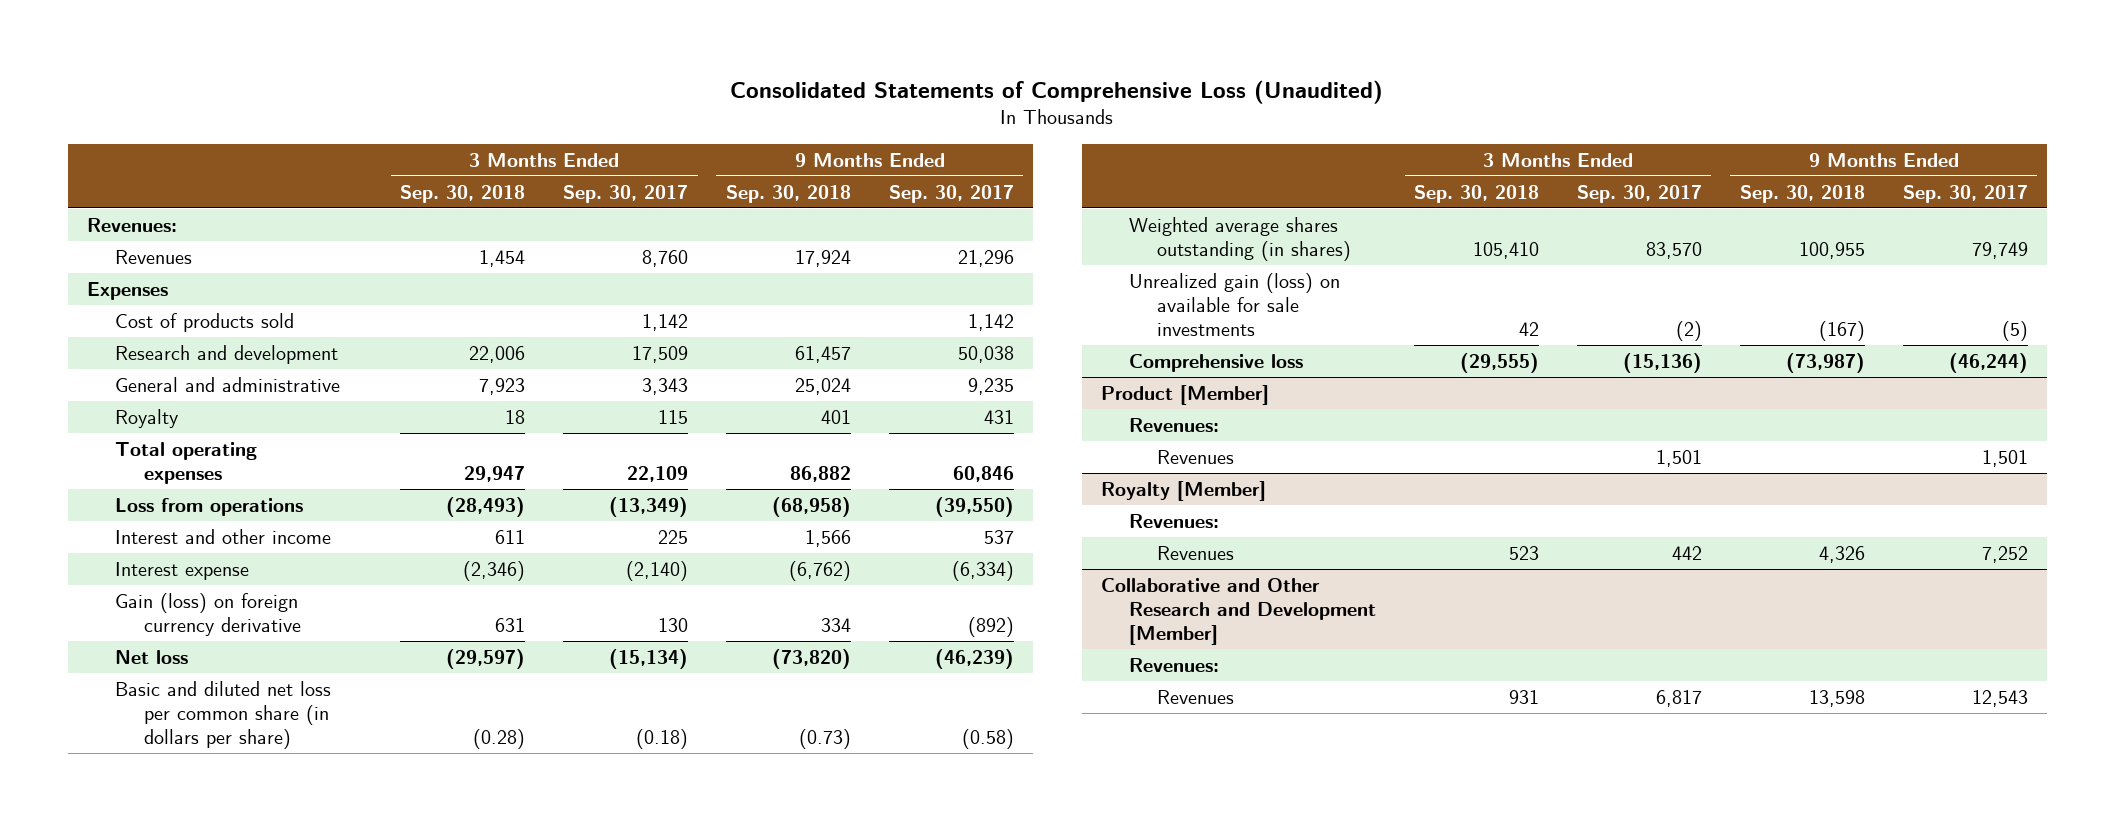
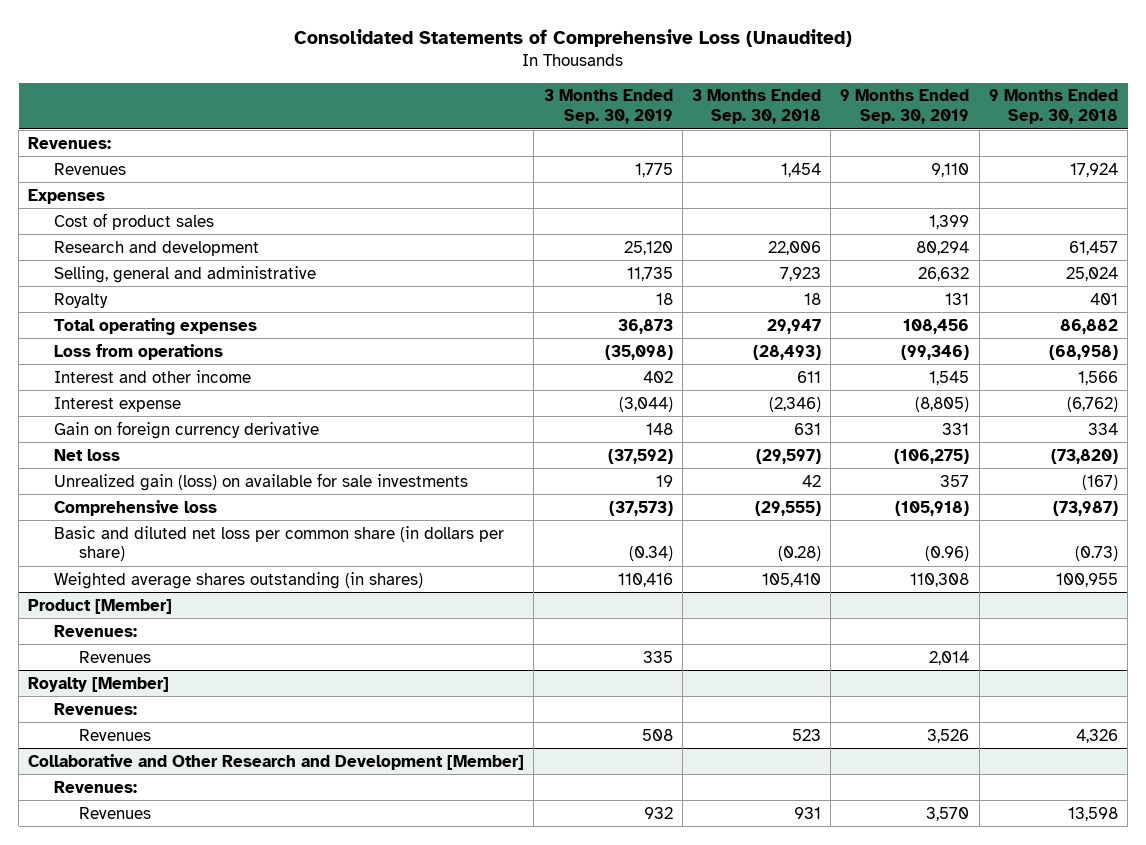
[563,184,689,203] Sep. 30, 2017 -> none
[888,184,1014,203] Sep. 30, 2017 -> none
none -> [543,89,673,125] 3 Months Ended Sep. 30, 2019
none -> [840,89,970,125] 9 Months Ended Sep. 30, 2019
[115,312,295,332] Cost of products sold -> [53,212,214,230] Cost of product sales
[115,376,341,392] General and administrative -> [53,265,316,283] Selling, general and administrative
[115,592,301,636] Gain (loss) on foreign currency derivative -> [53,420,319,439] Gain on foreign currency derivative
[115,680,332,750] Basic and diluted net loss per common share (in dollars per share) -> [53,525,504,562] Basic and diluted net loss per common share (in dollars per share)
[1129,216,1352,261] Weighted average shares outstanding (in shares) -> [53,571,423,589] Weighted average shares outstanding (in shares)

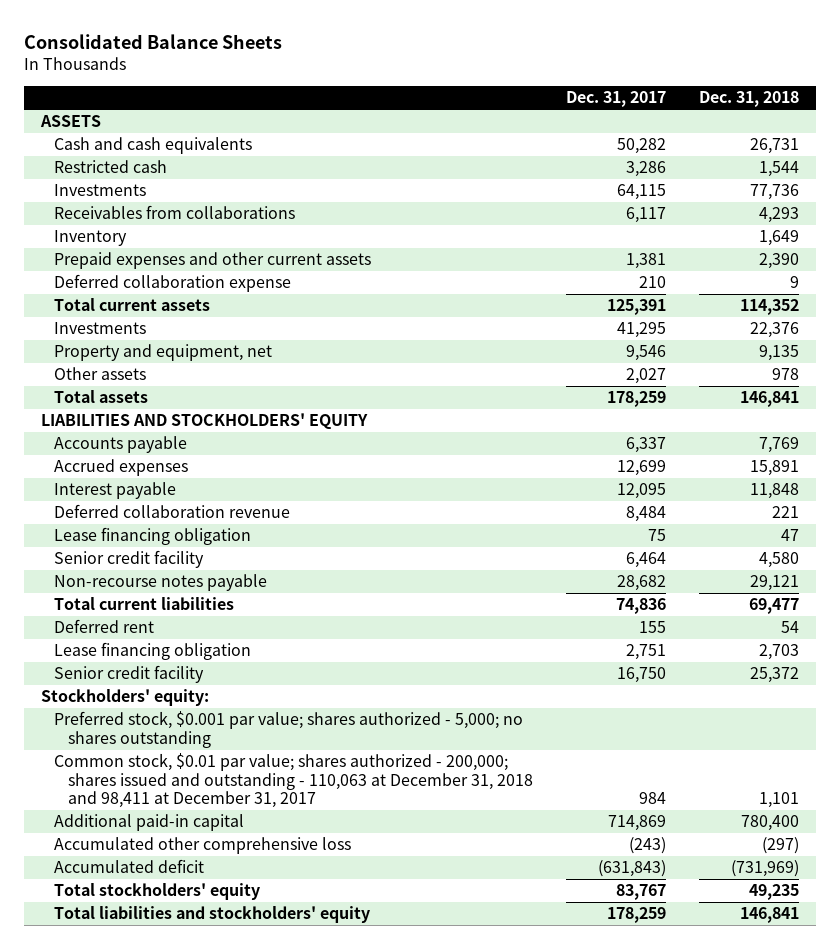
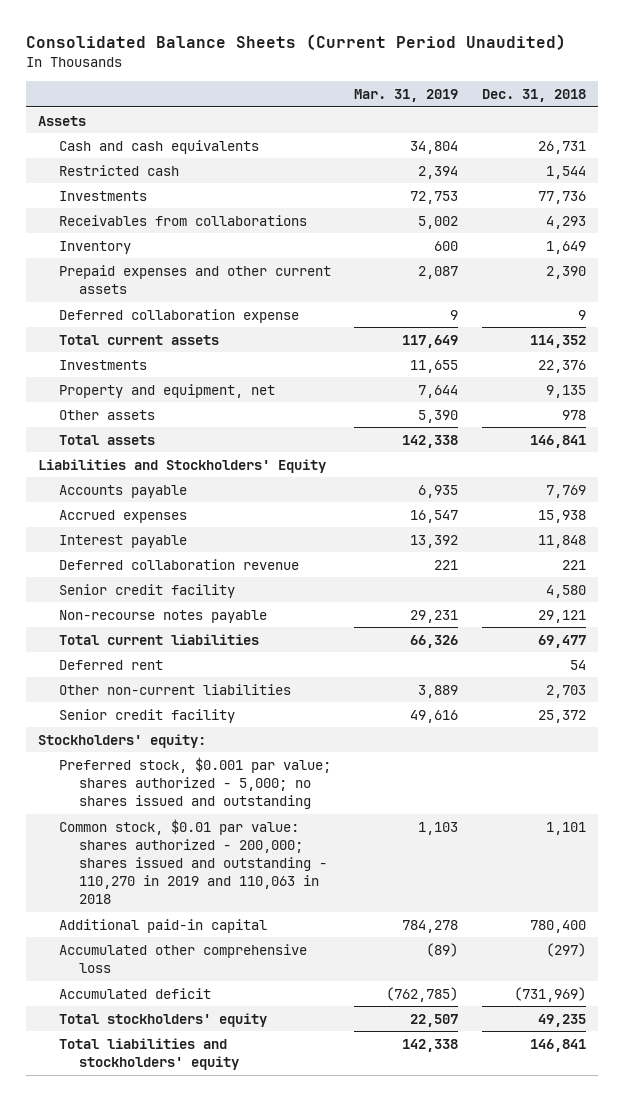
[24,33,283,49] Consolidated Balance Sheets -> [26,34,567,51] Consolidated Balance Sheets (Current Period Unaudited)
[566,91,667,108] Dec. 31, 2017 -> none
none -> [354,88,459,102] Mar. 31, 2019
[39,115,101,128] ASSETS -> [38,115,87,126] Assets
[40,413,368,430] LIABILITIES AND STOCKHOLDERS' EQUITY -> [38,458,327,473] Liabilities and Stockholders' Equity
[750,460,800,477] 15,891 -> [538,509,587,523] 15,938
[54,527,252,546] Lease financing obligation -> none
[54,642,252,661] Lease financing obligation -> [58,683,291,695] Other non-current liabilities
[54,711,524,748] Preferred stock, $0.001 par value; shares authorized - 5,000; no shares outstanding -> [58,756,331,810] Preferred stock, $0.001 par value; shares authorized - 5,000; no shares issued and outstanding
[54,753,534,809] Common stock, $0.01 par value; shares authorized - 200,000; shares issued and outstanding - 110,063 at December 31, 2018 and 98,411 at December 31, 2017 -> [58,818,328,905] Common stock, $0.01 par value: shares authorized - 200,000; shares issued and outstanding - 110,270 in 2019 and 110,063 in 2018

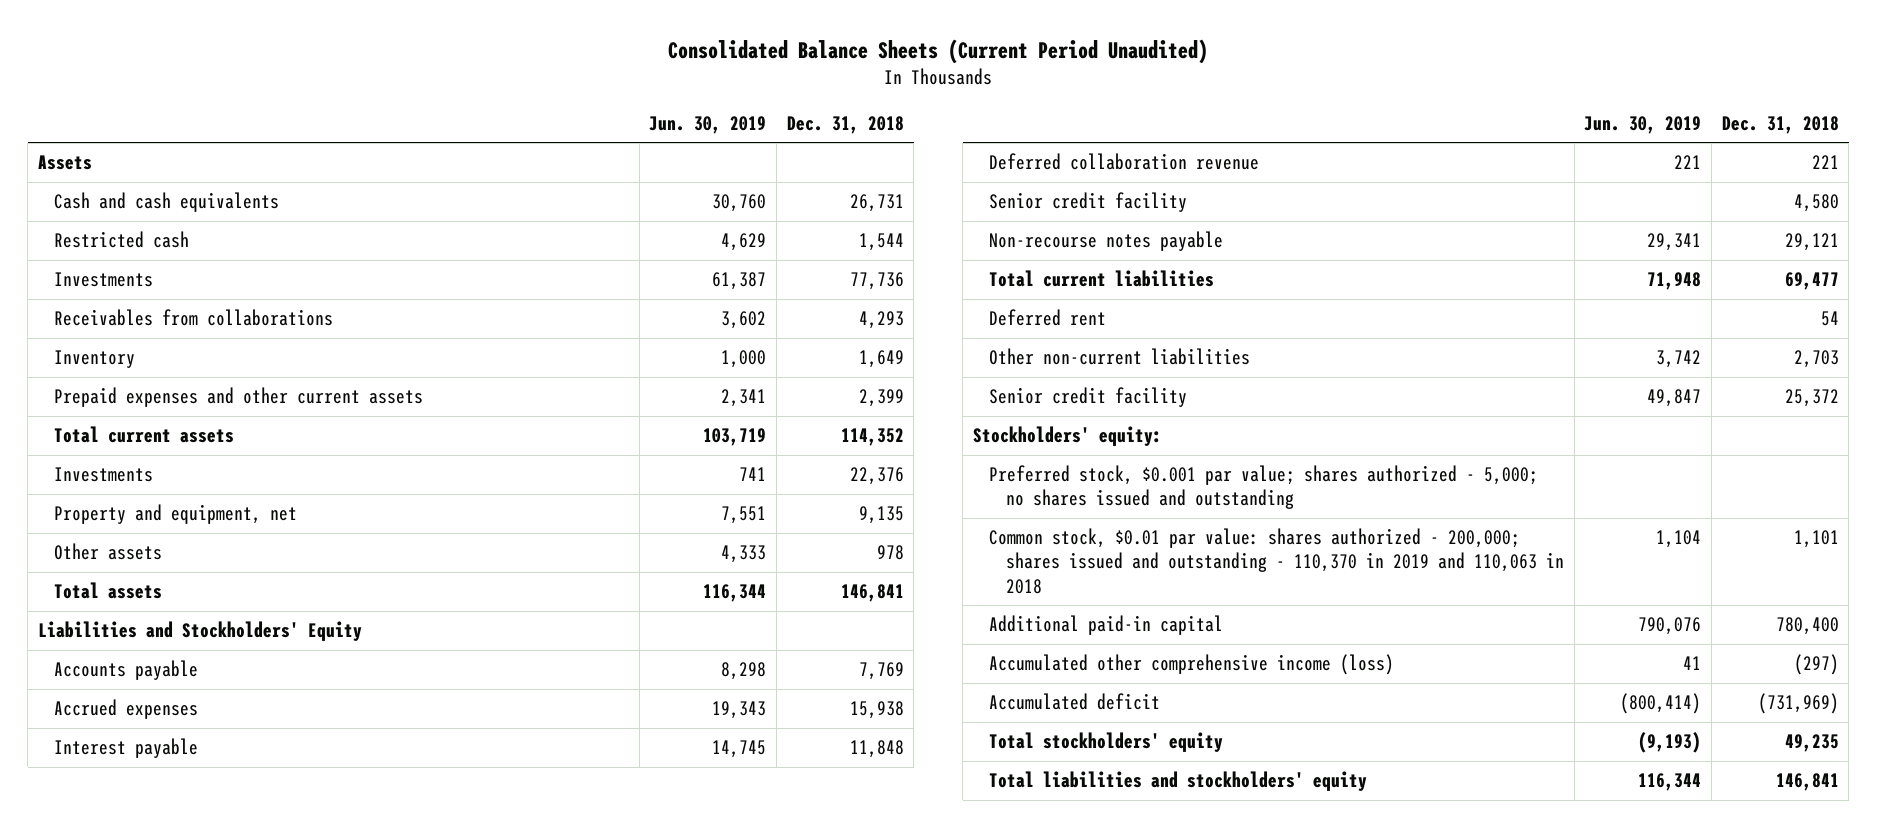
[354,88,459,102] Mar. 31, 2019 -> none
none -> [649,115,767,134] Jun. 30, 2019
[58,308,299,323] Deferred collaboration expense -> none
[546,265,587,279] 2,390 -> [858,389,904,408] 2,399
[58,818,328,905] Common stock, $0.01 par value: shares authorized - 200,000; shares issued and outstanding - 110,270 in 2019 and 110,063 in 2018 -> [989,528,1564,594] Common stock, $0.01 par value: shares authorized - 200,000; shares issued and outstanding - 110,370 in 2019 and 110,063 in 2018
[58,943,307,973] Accumulated other comprehensive loss -> [989,654,1395,676] Accumulated other comprehensive income (loss)

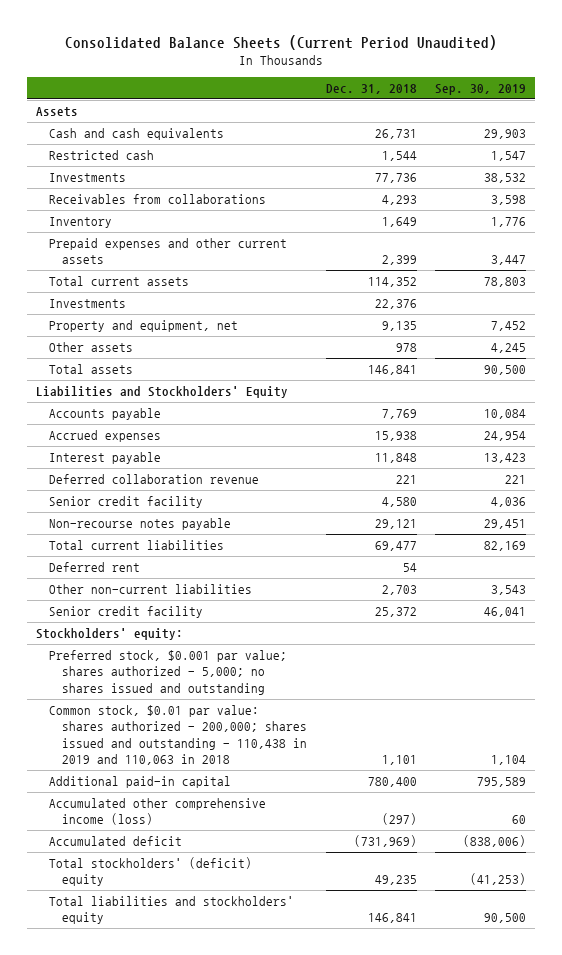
[649,115,767,134] Jun. 30, 2019 -> none
none -> [435,83,527,95] Sep. 30, 2019
[989,528,1564,594] Common stock, $0.01 par value: shares authorized - 200,000; shares issued and outstanding - 110,370 in 2019 and 110,063 in 2018 -> [49,705,308,766] Common stock, $0.01 par value: shares authorized - 200,000; shares issued and outstanding - 110,438 in 2019 and 110,063 in 2018
[989,732,1224,753] Total stockholders' equity -> [49,857,253,887] Total stockholders' (deficit) equity

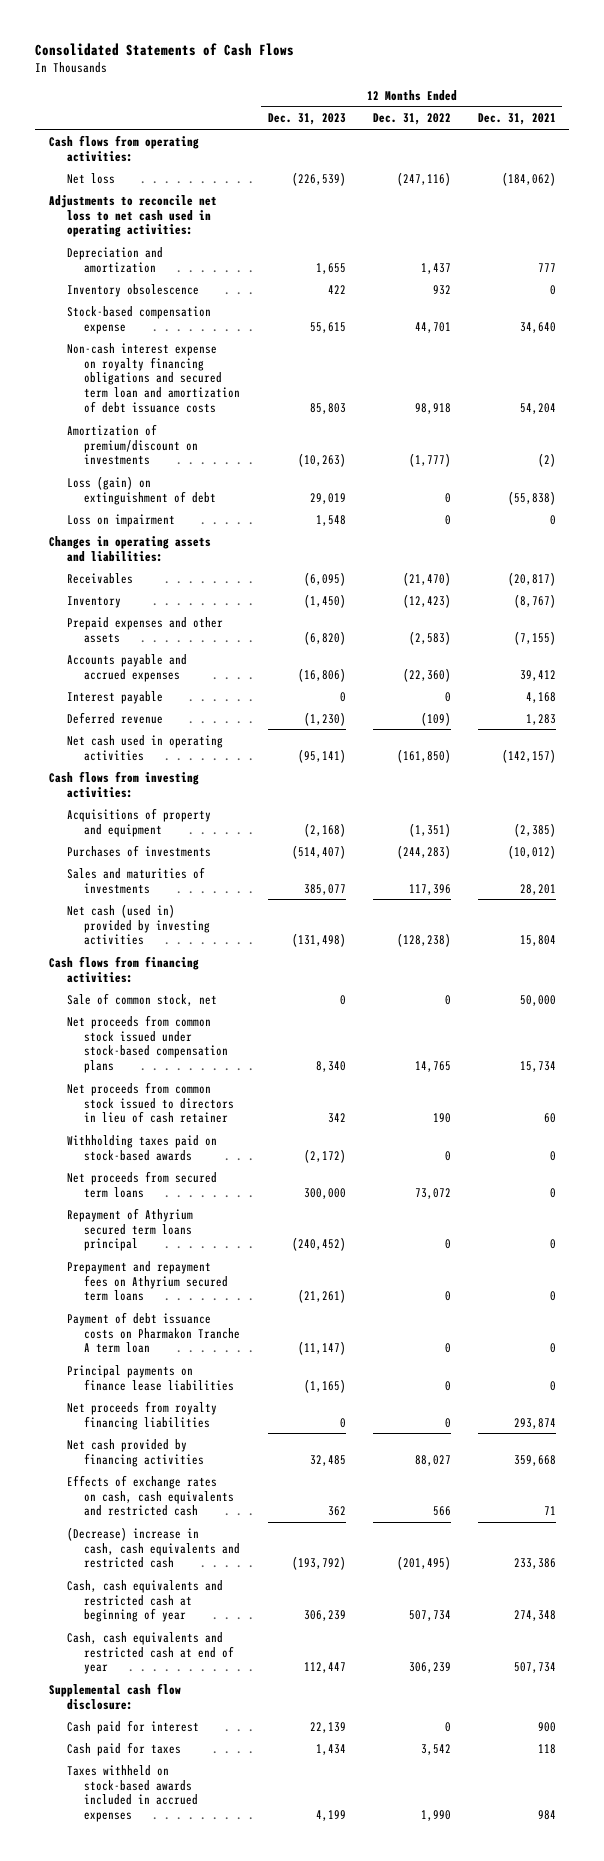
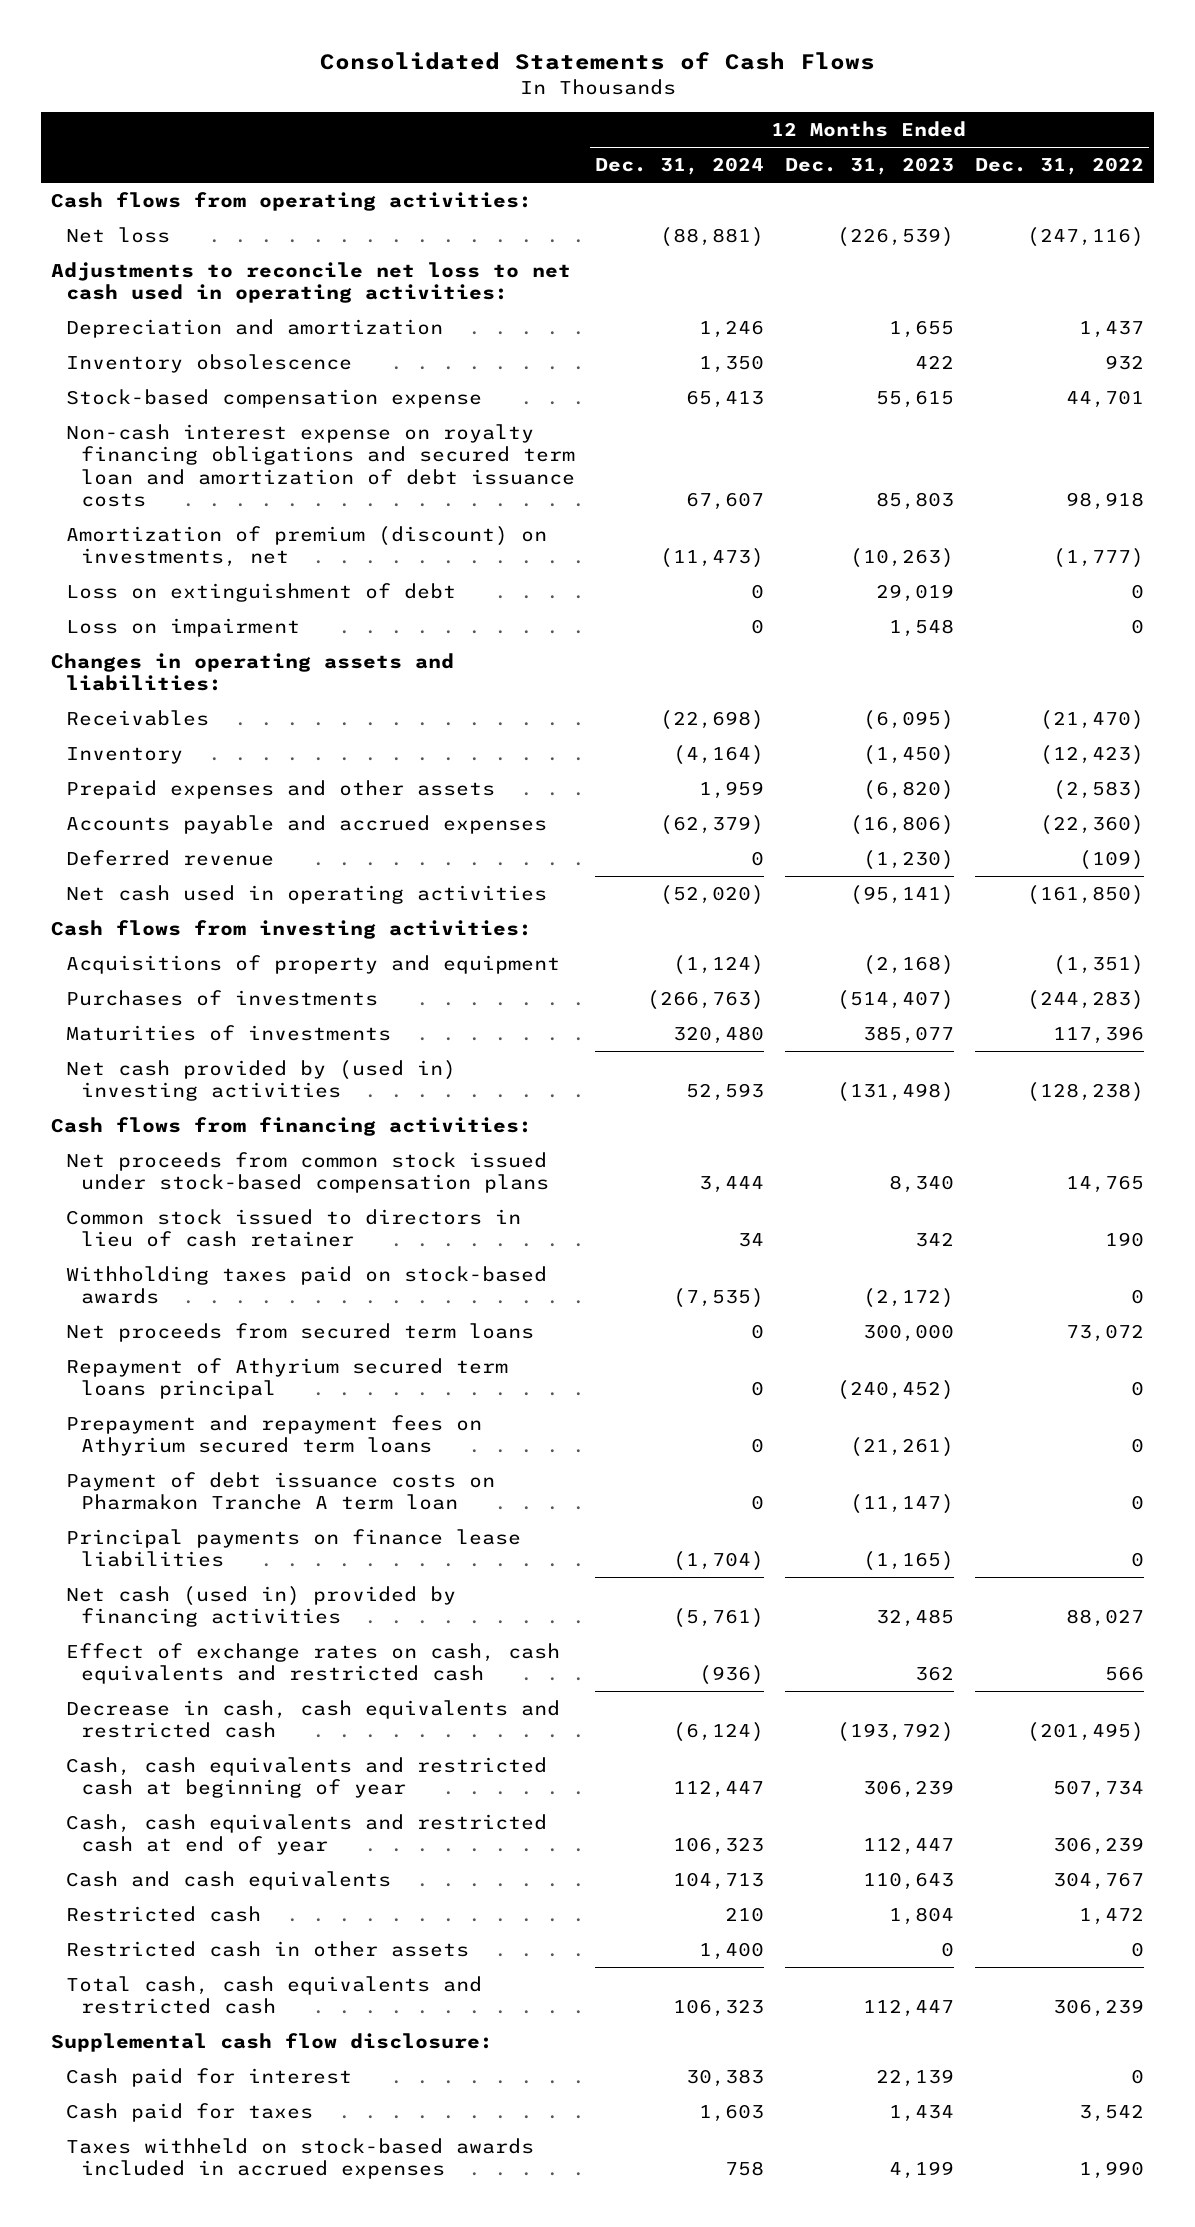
[477,113,556,126] Dec. 31, 2021 -> none
none -> [595,157,765,176] Dec. 31, 2024
[66,423,199,466] Amortization of premium/discount on investments -> [66,525,548,568] Amortization of premium (discount) on investments, net
[66,475,217,505] Loss (gain) on extinguishment of debt -> [66,582,457,602] Loss on extinguishment of debt
[66,690,163,704] Interest payable -> none
[66,866,205,894] Sales and maturities of investments -> [66,1024,392,1041] Maturities of investments
[66,903,211,946] Net cash (used in) provided by investing activities -> [66,1059,457,1102] Net cash provided by (used in) investing activities
[66,992,217,1006] Sale of common stock, net -> none
[66,1081,235,1124] Net proceeds from common stock issued to directors in lieu of cash retainer -> [66,1208,522,1248] Common stock issued to directors in lieu of cash retainer
[66,1400,217,1430] Net proceeds from royalty financing liabilities -> none
[66,1438,205,1467] Net cash provided by financing activities -> [66,1585,457,1628] Net cash (used in) provided by financing activities
[66,1474,235,1517] Effects of exchange rates on cash, cash equivalents and restricted cash -> [66,1642,561,1685] Effect of exchange rates on cash, cash equivalents and restricted cash
[66,1526,241,1569] (Decrease) increase in cash, cash equivalents and restricted cash -> [66,1699,561,1739] Decrease in cash, cash equivalents and restricted cash
none -> [66,1870,392,1890] Cash and cash equivalents
none -> [66,1905,262,1922] Restricted cash
none -> [66,1940,470,1957] Restricted cash in other assets
none -> [66,1975,483,2015] Total cash, cash equivalents and restricted cash

